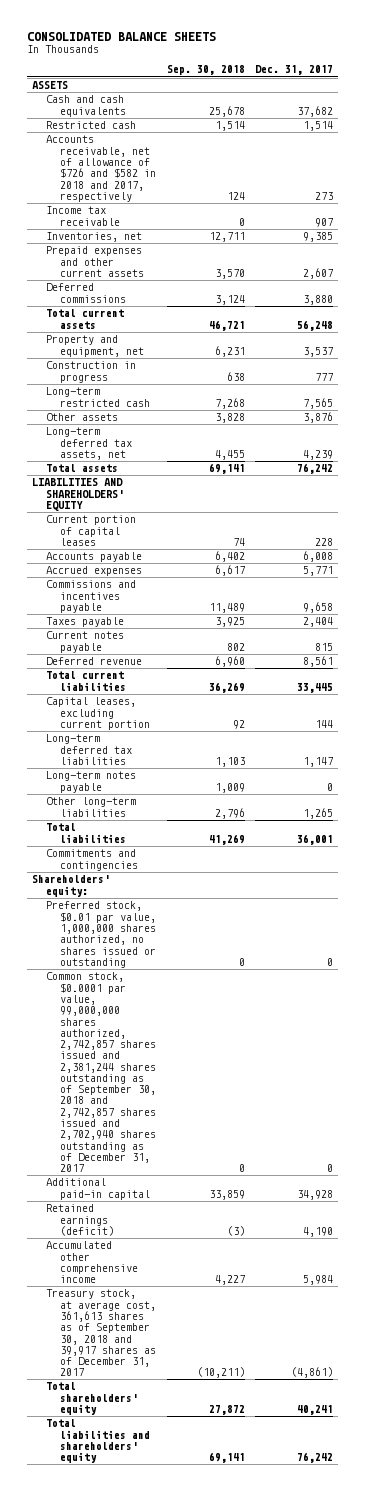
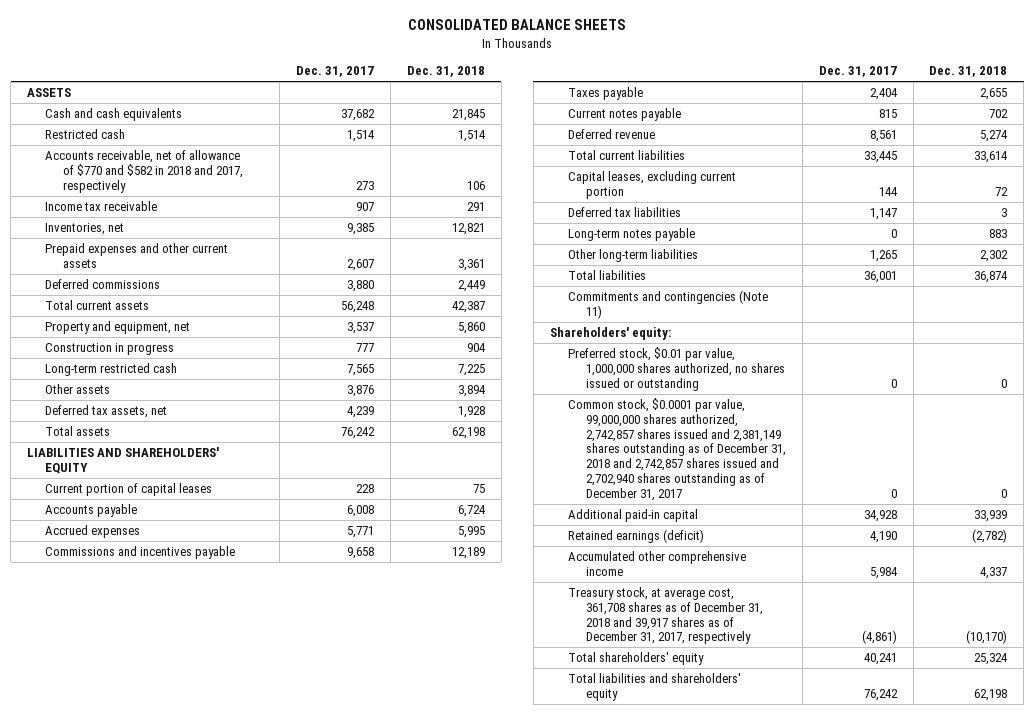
[166,65,245,76] Sep. 30, 2018 -> none
none -> [406,66,485,78] Dec. 31, 2018
[46,135,157,202] Accounts receivable, net of allowance of $726 and $582 in 2018 and 2017, respectively -> [44,150,244,193] Accounts receivable, net of allowance of $770 and $582 in 2018 and 2017, respectively
[46,427,133,460] Long-term deferred tax assets, net -> [44,405,167,419] Deferred tax assets, net
[46,734,133,765] Long-term deferred tax liabilities -> [567,207,681,218] Deferred tax liabilities
[46,849,139,871] Commitments and contingencies -> [567,290,768,319] Commitments and contingencies (Note 11)
[46,972,157,1173] Common stock, $0.0001 par value, 99,000,000 shares authorized, 2,742,857 shares issued and 2,381,244 shares outstanding as of September 30, 2018 and 2,742,857 shares issued and 2,702,940 shares outstanding as of December 31, 2017 -> [567,398,786,501] Common stock, $0.0001 par value, 99,000,000 shares authorized, 2,742,857 shares issued and 2,381,149 shares outstanding as of December 31, 2018 and 2,742,857 shares issued and 2,702,940 shares outstanding as of December 31, 2017
[46,1289,157,1377] Treasury stock, at average cost, 361,613 shares as of September 30, 2018 and 39,917 shares as of December 31, 2017 -> [567,587,763,645] Treasury stock, at average cost, 361,708 shares as of December 31, 2018 and 39,917 shares as of December 31, 2017, respectively

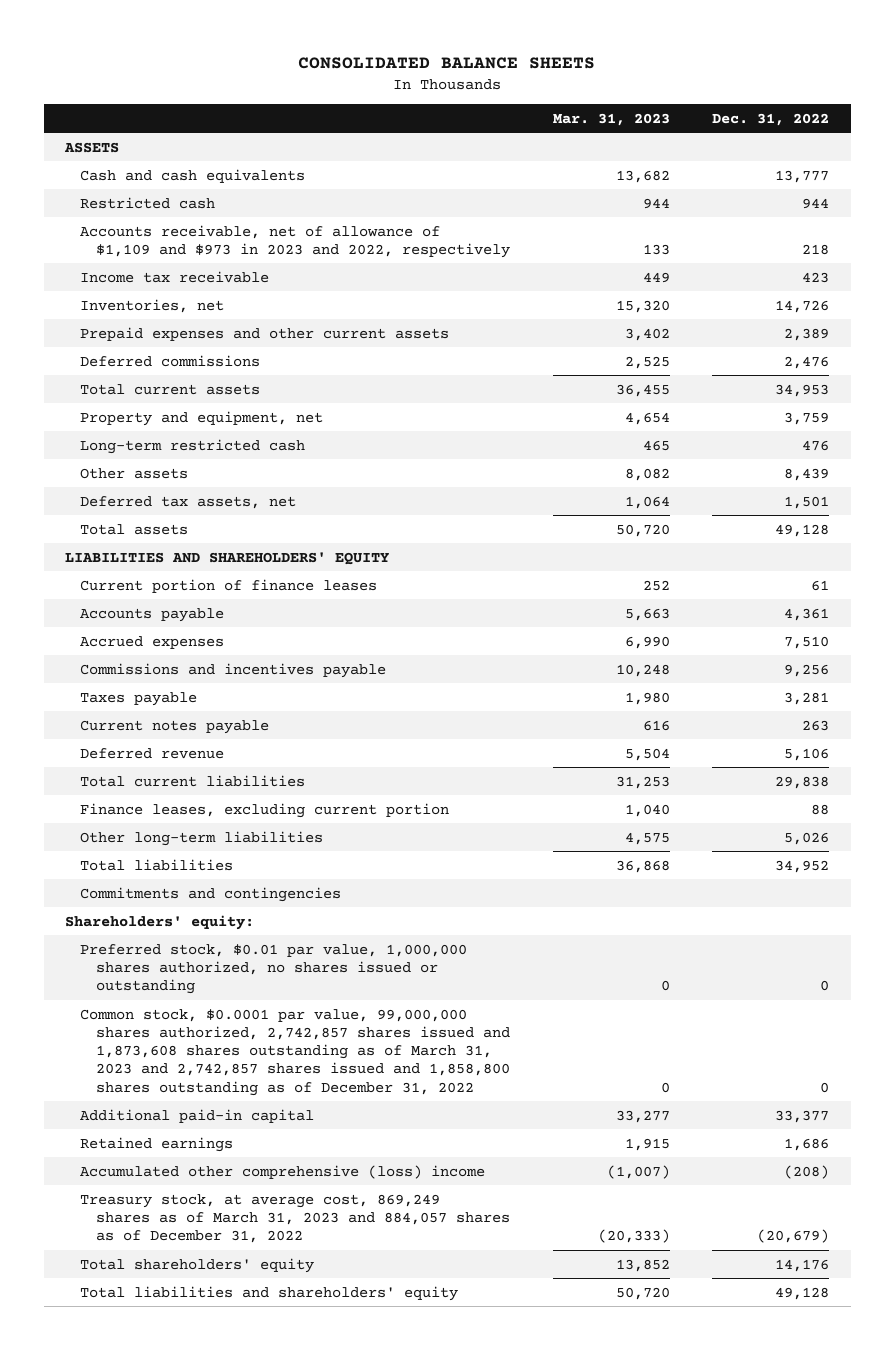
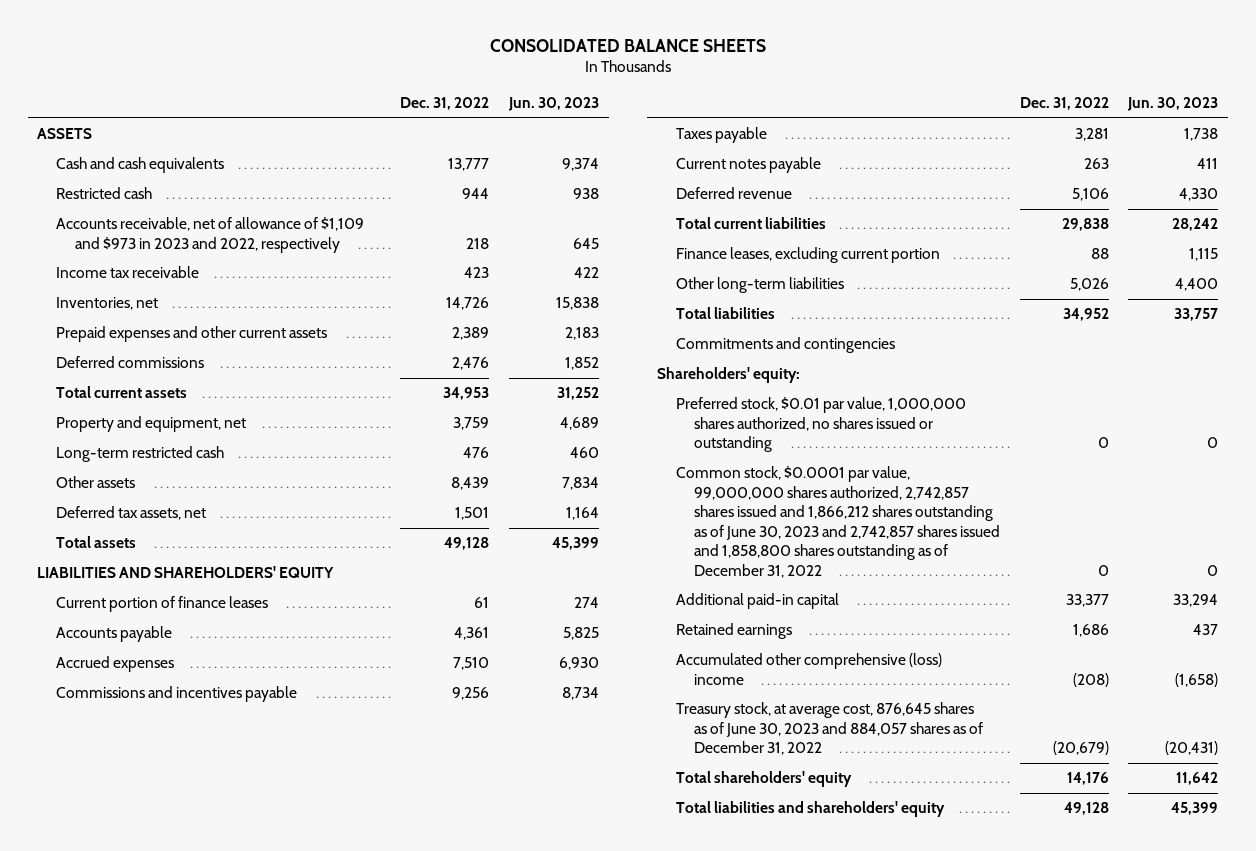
[552,112,670,126] Mar. 31, 2023 -> none
none -> [507,97,599,112] Jun. 30, 2023
[80,1008,510,1096] Common stock, $0.0001 par value, 99,000,000 shares authorized, 2,742,857 shares issued and 1,873,608 shares outstanding as of March 31, 2023 and 2,742,857 shares issued and 1,858,800 shares outstanding as of December 31, 2022 -> [675,466,1001,578] Common stock, $0.0001 par value, 99,000,000 shares authorized, 2,742,857 shares issued and 1,866,212 shares outstanding as of June 30, 2023 and 2,742,857 shares issued and 1,858,800 shares outstanding as of December 31, 2022
[80,1193,510,1244] Treasury stock, at average cost, 869,249 shares as of March 31, 2023 and 884,057 shares as of December 31, 2022 -> [675,702,984,756] Treasury stock, at average cost, 876,645 shares as of June 30, 2023 and 884,057 shares as of December 31, 2022

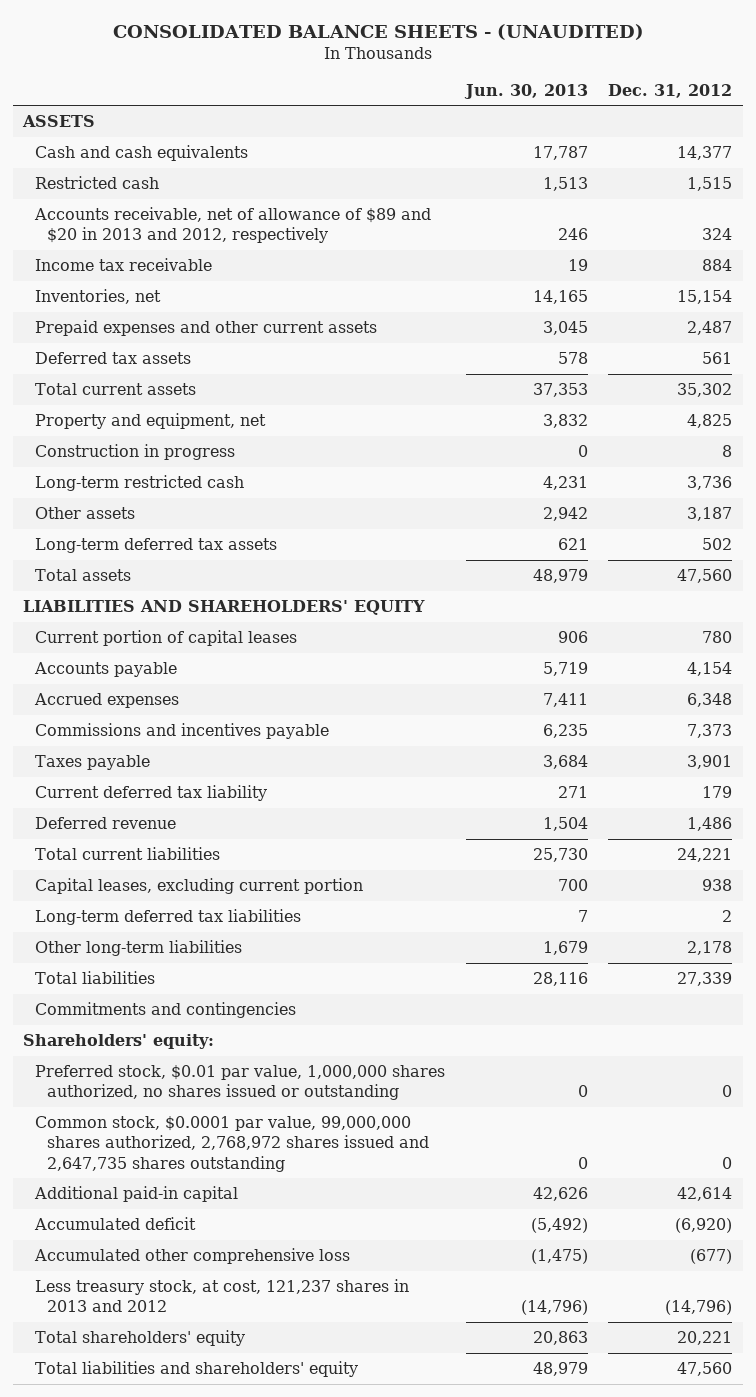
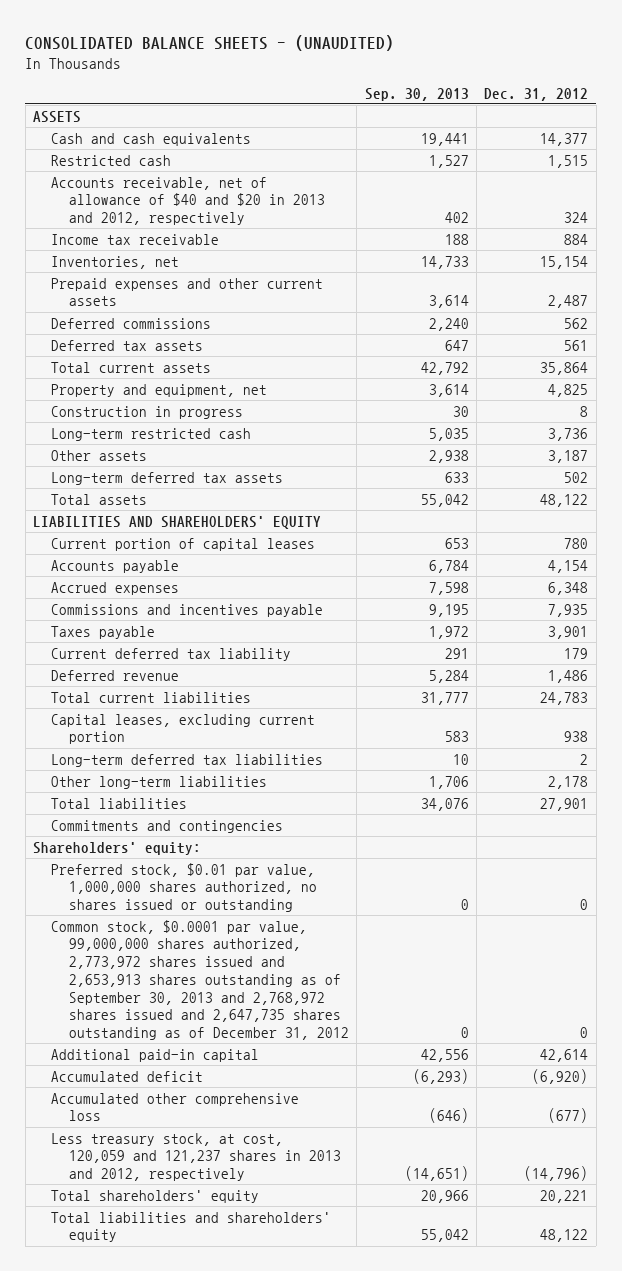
[463,83,588,99] Jun. 30, 2013 -> none
none -> [364,87,469,101] Sep. 30, 2013
[34,207,432,244] Accounts receivable, net of allowance of $89 and $20 in 2013 and 2012, respectively -> [51,176,325,226] Accounts receivable, net of allowance of $40 and $20 in 2013 and 2012, respectively
none -> [51,317,212,329] Deferred commissions
[677,383,733,398] 35,302 -> [540,361,589,375] 35,864
[677,569,733,584] 47,560 -> [540,493,589,507] 48,122
[687,724,733,739] 7,373 -> [548,603,589,617] 7,935
[677,848,733,863] 24,221 -> [540,691,589,705] 24,783
[677,972,733,987] 27,339 -> [540,797,589,811] 27,901
[35,1116,430,1172] Common stock, $0.0001 par value, 99,000,000 shares authorized, 2,768,972 shares issued and 2,647,735 shares outstanding -> [51,919,349,1041] Common stock, $0.0001 par value, 99,000,000 shares authorized, 2,773,972 shares issued and 2,653,913 shares outstanding as of September 30, 2013 and 2,768,972 shares issued and 2,647,735 shares outstanding as of December 31, 2012
[35,1279,410,1313] Less treasury stock, at cost, 121,237 shares in 2013 and 2012 -> [51,1132,341,1182] Less treasury stock, at cost, 120,059 and 121,237 shares in 2013 and 2012, respectively
[677,1362,733,1377] 47,560 -> [540,1229,589,1243] 48,122

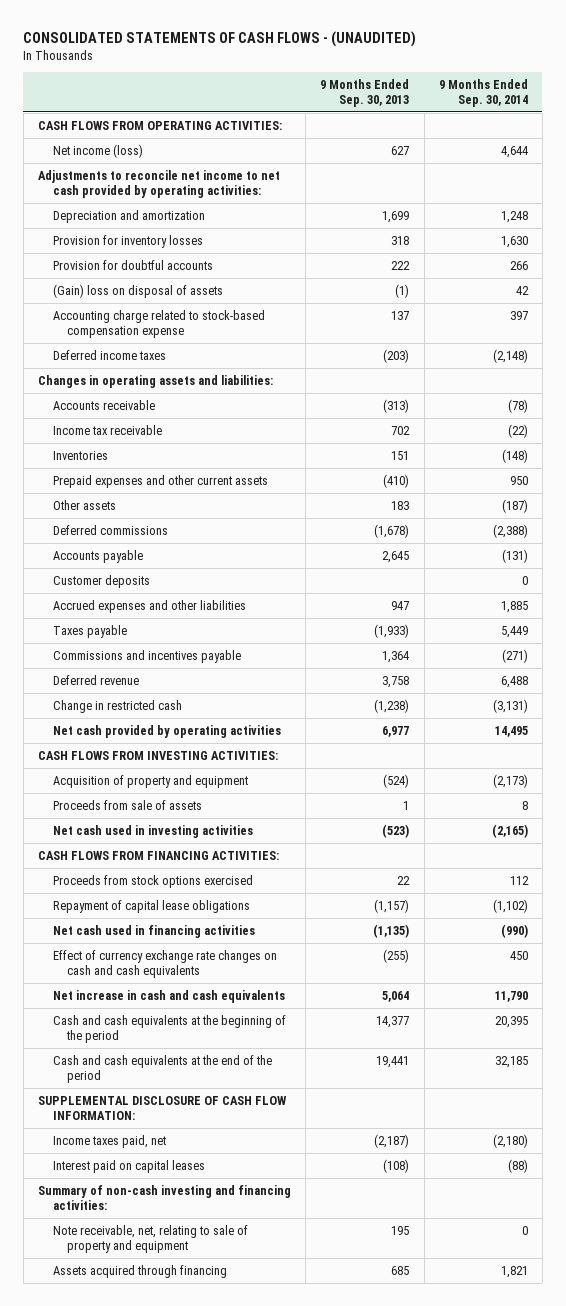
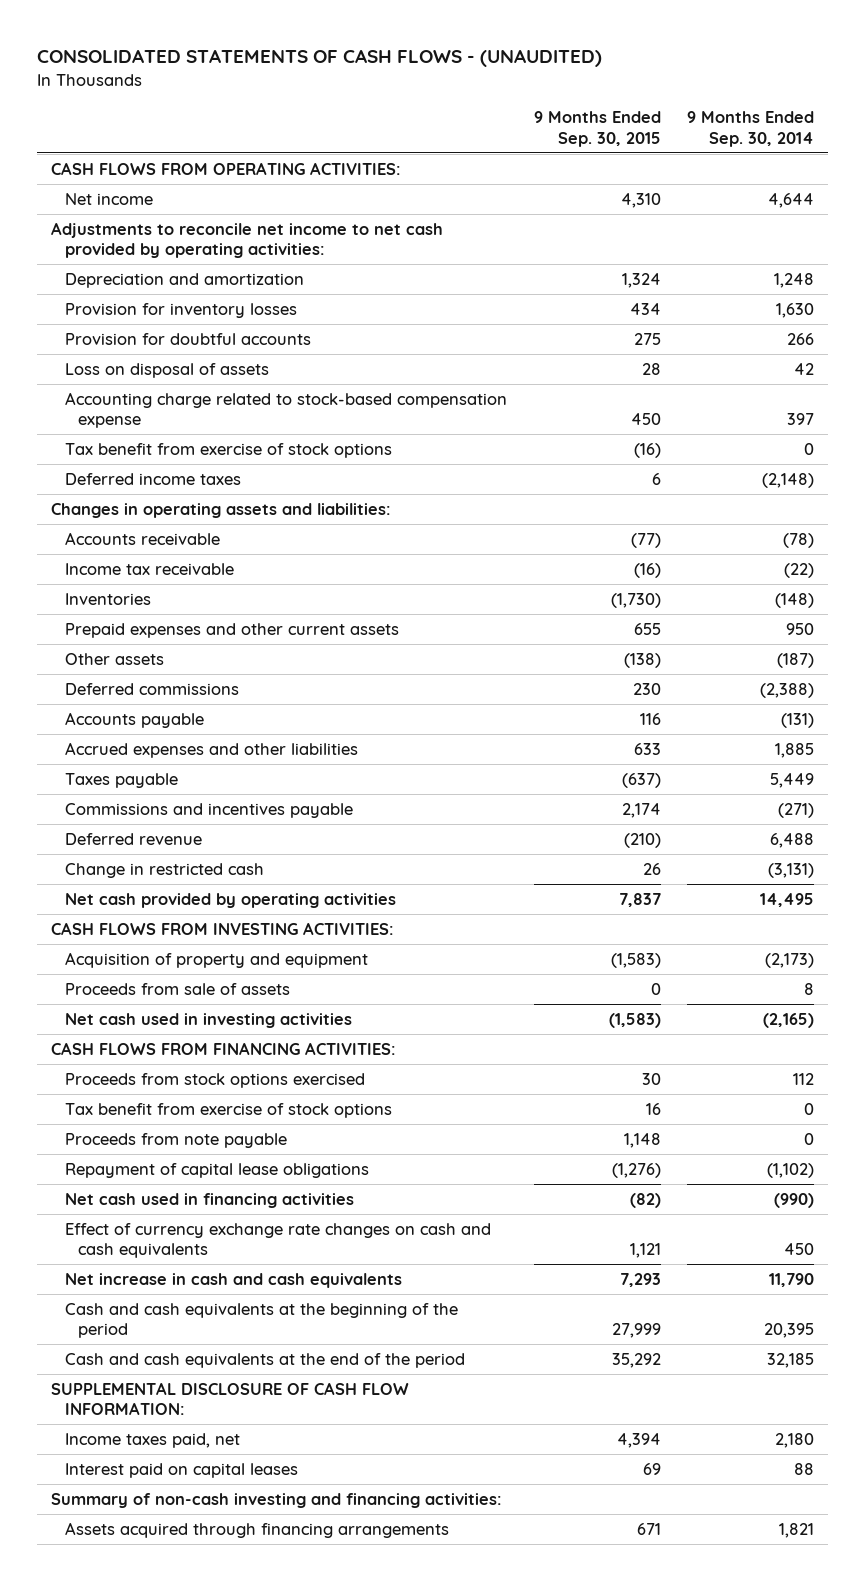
[320,78,410,107] 9 Months Ended Sep. 30, 2013 -> none
none -> [533,111,661,147] 9 Months Ended Sep. 30, 2015
[52,143,143,158] Net income (loss) -> [64,192,153,205] Net income
[52,283,223,298] (Gain) loss on disposal of assets -> [64,362,269,378] Loss on disposal of assets
none -> [64,442,392,458] Tax benefit from exercise of stock options
[52,574,150,588] Customer deposits -> none
none -> [64,1102,392,1118] Tax benefit from exercise of stock options
none -> [64,1132,287,1148] Proceeds from note payable
[492,1133,528,1148] (2,180) -> [775,1432,815,1448] 2,180
[507,1158,528,1173] (88) -> [794,1462,815,1475] 88
[52,1224,248,1254] Note receivable, net, relating to sale of property and equipment -> none
[52,1264,227,1278] Assets acquired through financing -> [64,1521,449,1538] Assets acquired through financing arrangements

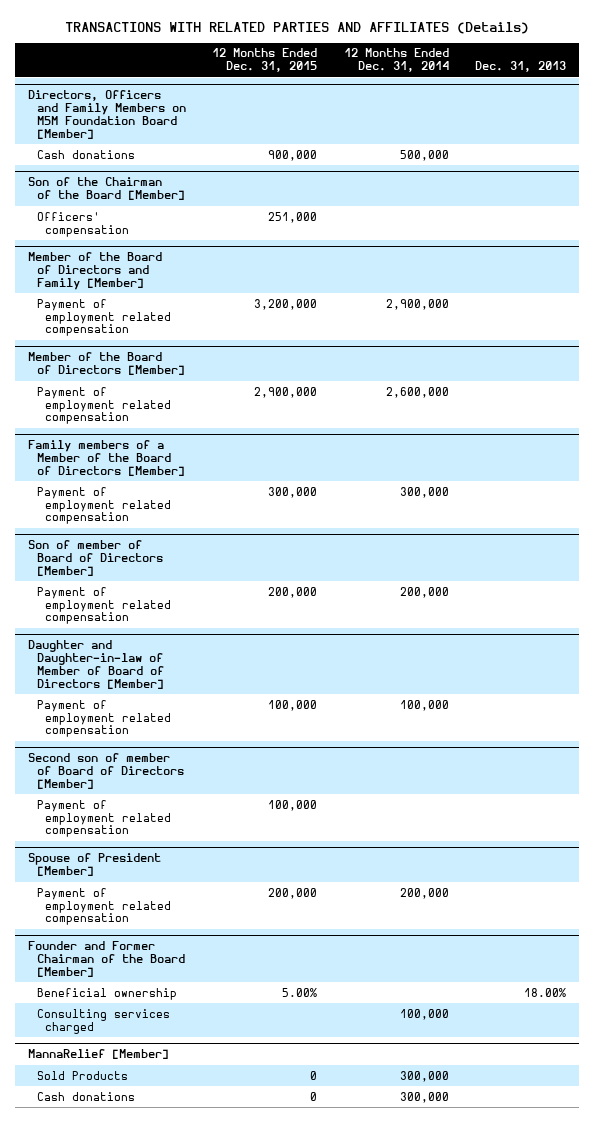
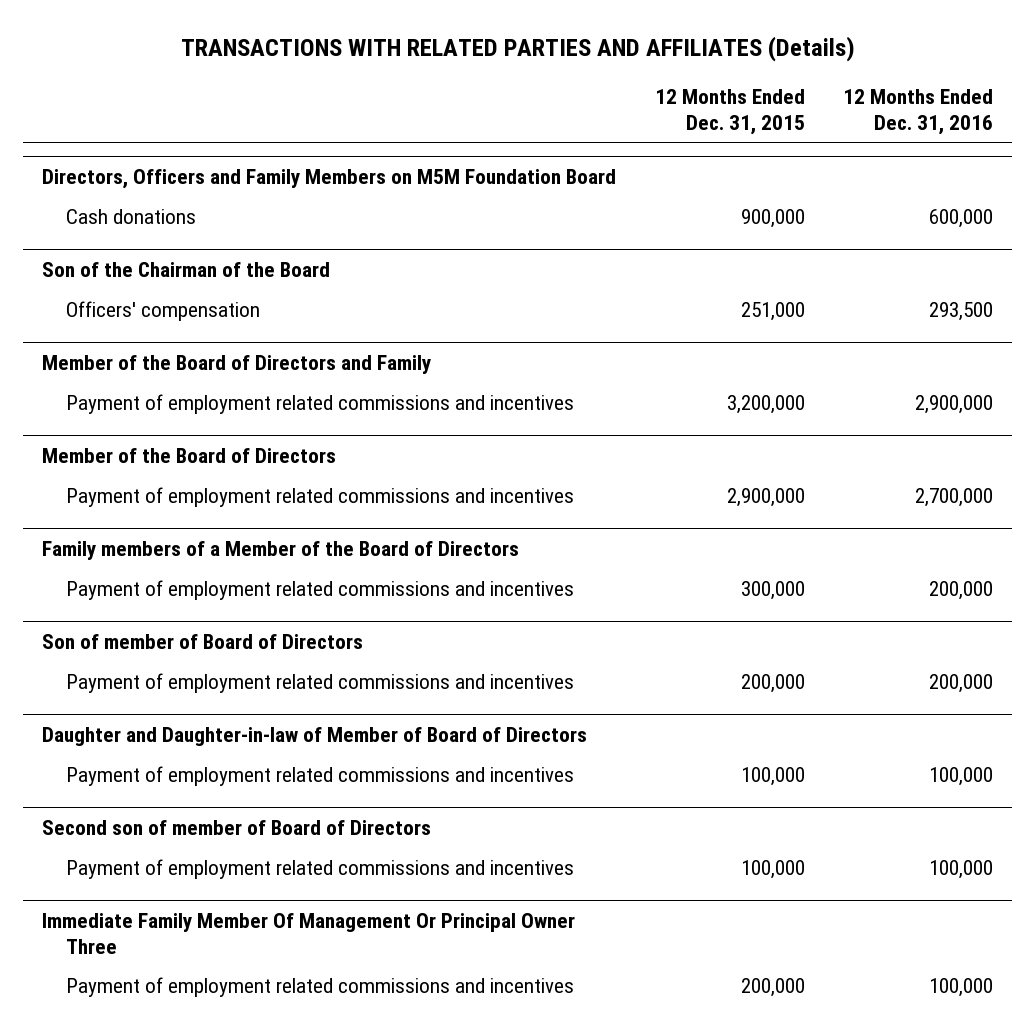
[343,48,449,73] 12 Months Ended Dec. 31, 2014 -> none
[474,61,566,73] Dec. 31, 2013 -> none
none -> [842,89,993,136] 12 Months Ended Dec. 31, 2016
[28,90,186,139] Directors, Officers and Family Members on M5M Foundation Board [Member] -> [42,169,617,190] Directors, Officers and Family Members on M5M Foundation Board
[28,177,185,200] Son of the Chairman of the Board [Member] -> [42,262,331,278] Son of the Chairman of the Board
[28,941,185,977] Founder and Former Chairman of the Board [Member] -> none
[36,987,177,1000] Beneficial ownership -> none
[36,1008,170,1034] Consulting services charged -> none
[28,1049,170,1060] MannaRelief [Member] -> none
[36,1070,128,1080] Sold Products -> none
[36,1091,135,1101] Cash donations -> none
[28,252,163,290] Member of the Board of Directors and Family [Member] -> [42,355,432,375] Member of the Board of Directors and Family
[36,298,172,337] Payment of employment related compensation -> [66,394,575,415] Payment of employment related commissions and incentives
[28,352,185,375] Member of the Board of Directors [Member] -> [42,448,337,464] Member of the Board of Directors
[36,386,172,425] Payment of employment related compensation -> [66,487,575,508] Payment of employment related commissions and incentives
[28,440,185,476] Family members of a Member of the Board of Directors [Member] -> [42,541,520,561] Family members of a Member of the Board of Directors
[36,486,172,525] Payment of employment related compensation -> [66,580,575,601] Payment of employment related commissions and incentives
[28,540,163,576] Son of member of Board of Directors [Member] -> [42,634,364,650] Son of member of Board of Directors
[36,586,172,625] Payment of employment related compensation -> [66,673,575,694] Payment of employment related commissions and incentives
[28,640,164,689] Daughter and Daughter-in-law of Member of Board of Directors [Member] -> [42,727,588,747] Daughter and Daughter-in-law of Member of Board of Directors
[36,699,172,738] Payment of employment related compensation -> [66,766,575,787] Payment of employment related commissions and incentives
[28,753,184,789] Second son of member of Board of Directors [Member] -> [42,820,432,836] Second son of member of Board of Directors
[36,799,172,838] Payment of employment related compensation -> [66,859,575,880] Payment of employment related commissions and incentives
[28,853,162,876] Spouse of President [Member] -> [42,913,576,954] Immediate Family Member Of Management Or Principal Owner Three
[36,887,172,926] Payment of employment related compensation -> [66,977,575,998] Payment of employment related commissions and incentives

